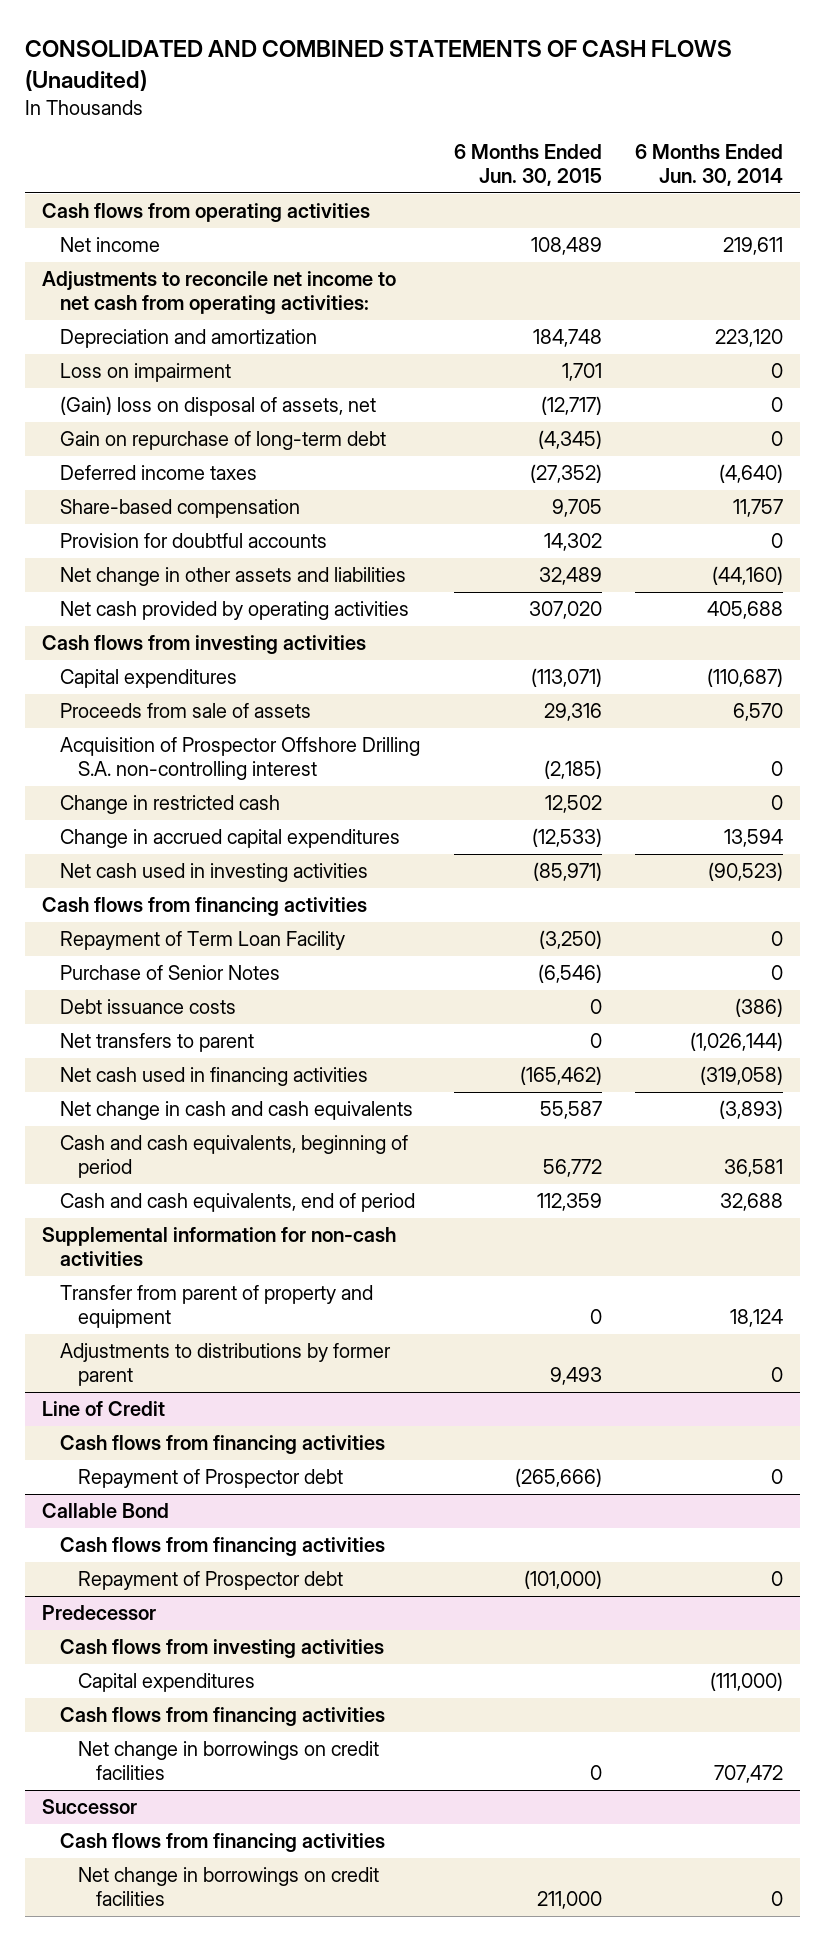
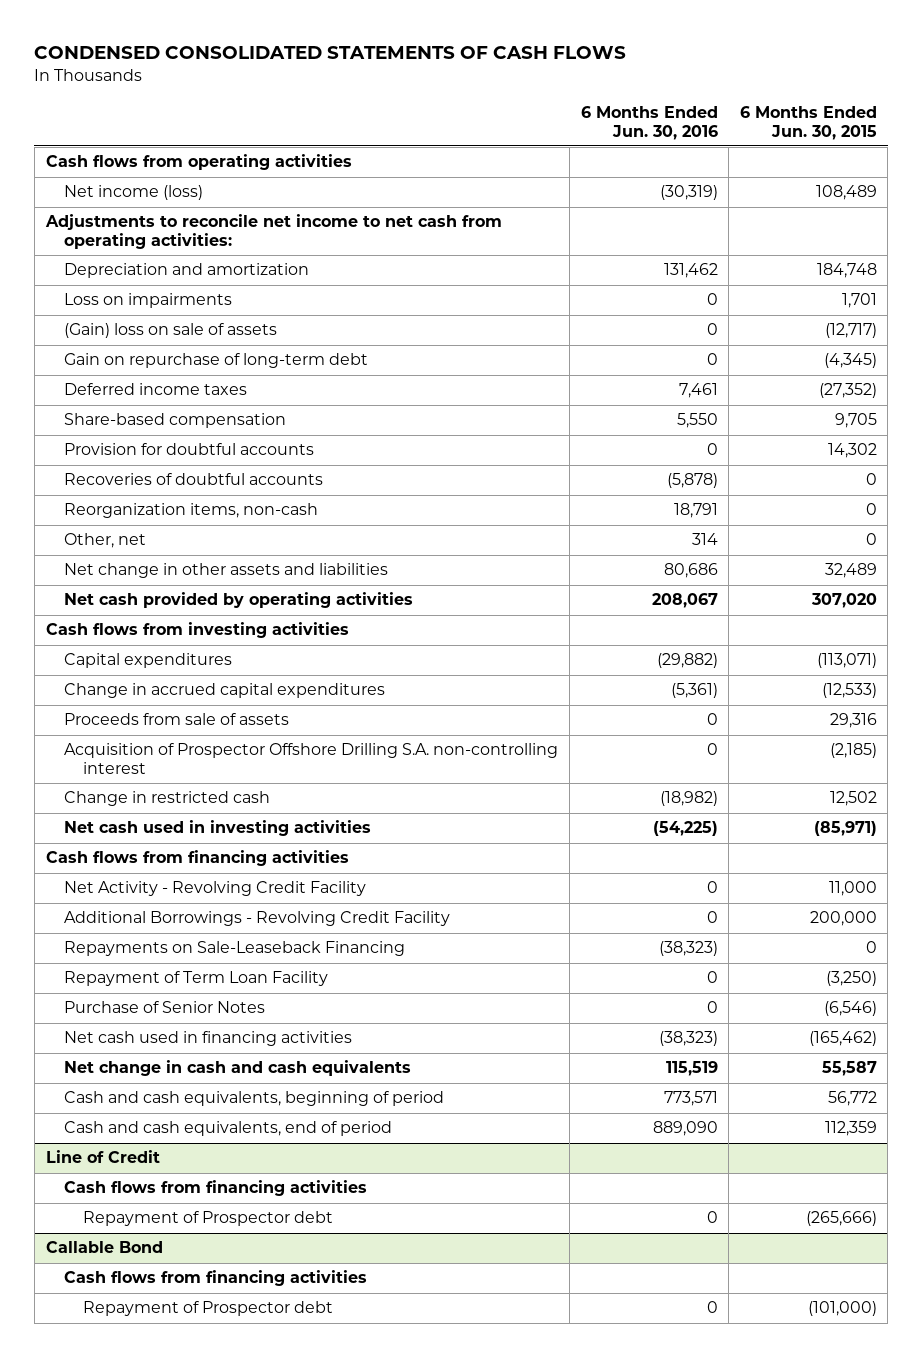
[25,39,733,91] CONSOLIDATED AND COMBINED STATEMENTS OF CASH FLOWS (Unaudited) -> [34,46,627,60] CONDENSED CONSOLIDATED STATEMENTS OF CASH FLOWS
[635,144,784,187] 6 Months Ended Jun. 30, 2014 -> none
none -> [580,105,718,140] 6 Months Ended Jun. 30, 2016
[60,237,161,253] Net income -> [64,185,204,201] Net income (loss)
[60,363,232,383] Loss on impairment -> [64,293,233,309] Loss on impairments
[60,396,377,417] (Gain) loss on disposal of assets, net -> [64,323,278,339] (Gain) loss on sale of assets
none -> [64,473,324,486] Recoveries of doubtful accounts
none -> [64,503,319,519] Reorganization items, non-cash
none -> [64,533,147,549] Other, net
[60,829,401,849] Change in accrued capital expenditures -> [64,683,386,699] Change in accrued capital expenditures
none -> [64,881,367,897] Net Activity - Revolving Credit Facility
none -> [64,911,451,927] Additional Borrowings - Revolving Credit Facility
none -> [64,941,406,957] Repayments on Sale-Leaseback Financing
[60,999,237,1015] Debt issuance costs -> none
[60,1033,255,1053] Net transfers to parent -> none
[42,1227,397,1267] Supplemental information for non-cash activities -> none
[60,1285,374,1329] Transfer from parent of property and equipment -> none
[60,1343,392,1387] Adjustments to distributions by former parent -> none
[42,1605,157,1621] Predecessor -> none
[60,1639,385,1659] Cash flows from investing activities -> none
[78,1673,256,1693] Capital expenditures -> none
[60,1707,386,1727] Cash flows from financing activities -> none
[78,1741,380,1781] Net change in borrowings on credit facilities -> none
[42,1799,138,1815] Successor -> none
[60,1833,386,1853] Cash flows from financing activities -> none
[78,1867,380,1907] Net change in borrowings on credit facilities -> none

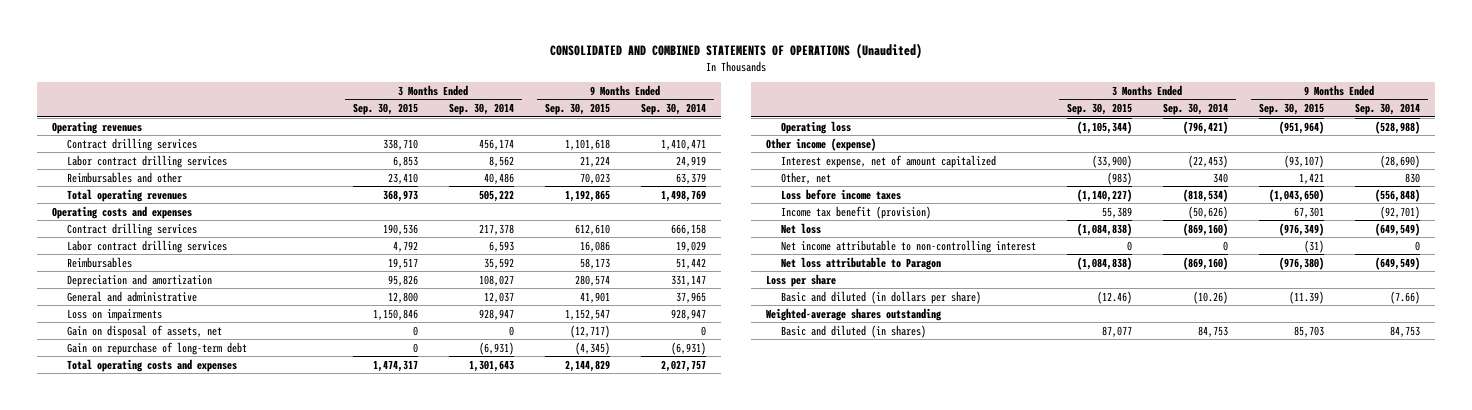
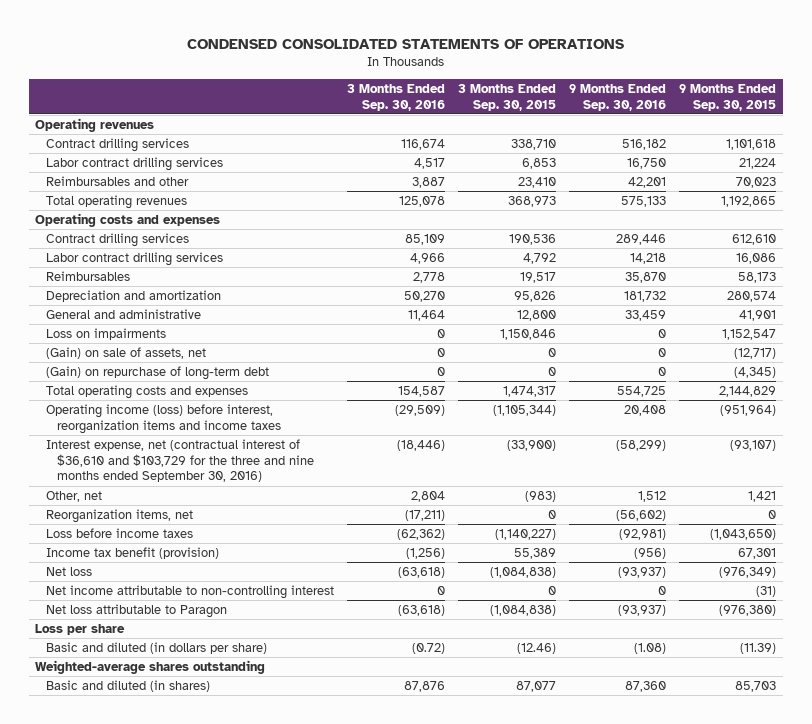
[550,42,923,59] CONSOLIDATED AND COMBINED STATEMENTS OF OPERATIONS (Unaudited) -> [186,38,624,49] CONDENSED CONSOLIDATED STATEMENTS OF OPERATIONS
[448,103,514,116] Sep. 30, 2014 -> none
[640,103,706,116] Sep. 30, 2014 -> none
none -> [347,83,446,111] 3 Months Ended Sep. 30, 2016
none -> [569,83,667,111] 9 Months Ended Sep. 30, 2016
[67,324,223,338] Gain on disposal of assets, net -> [46,346,207,359] (Gain) on sale of assets, net
[67,341,248,355] Gain on repurchase of long-term debt -> [46,365,270,380] (Gain) on repurchase of long-term debt
[766,137,877,151] Other income (expense) -> none
[780,120,851,134] Operating loss -> [46,403,281,434] Operating income (loss) before interest, reorganization items and income taxes
[780,154,996,168] Interest expense, net of amount capitalized -> [46,438,314,483] Interest expense, net (contractual interest of $36,610 and $103,729 for the three and nine months ended September 30, 2016)
none -> [46,508,194,523] Reorganization items, net

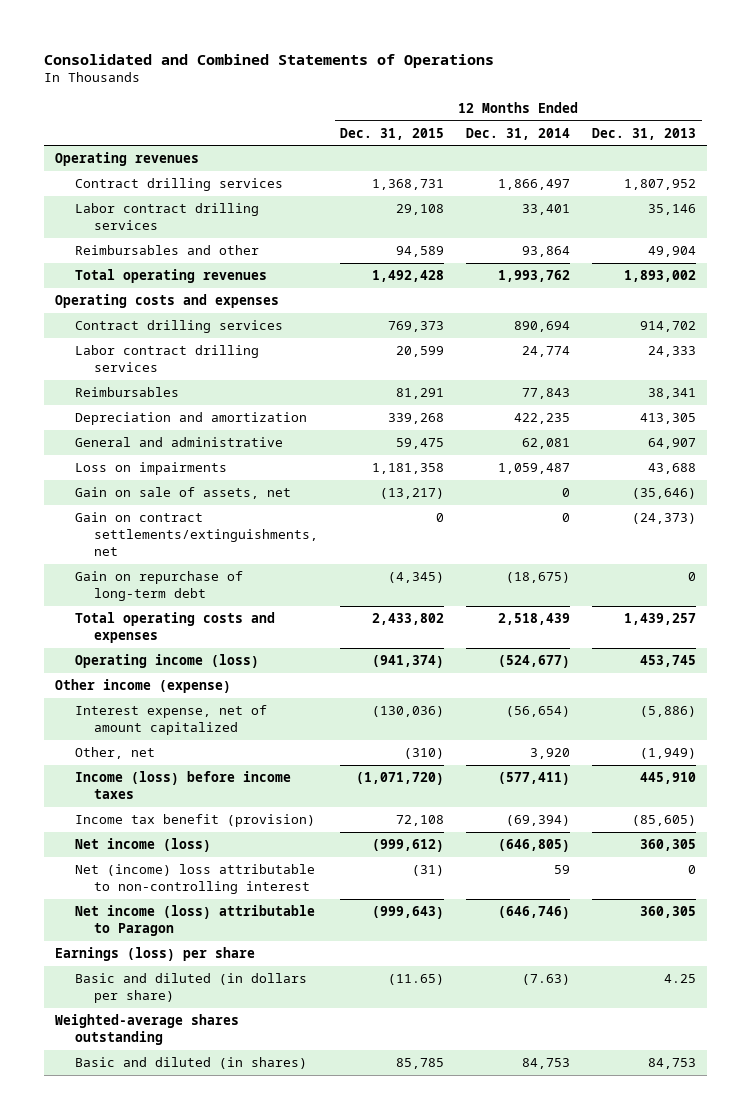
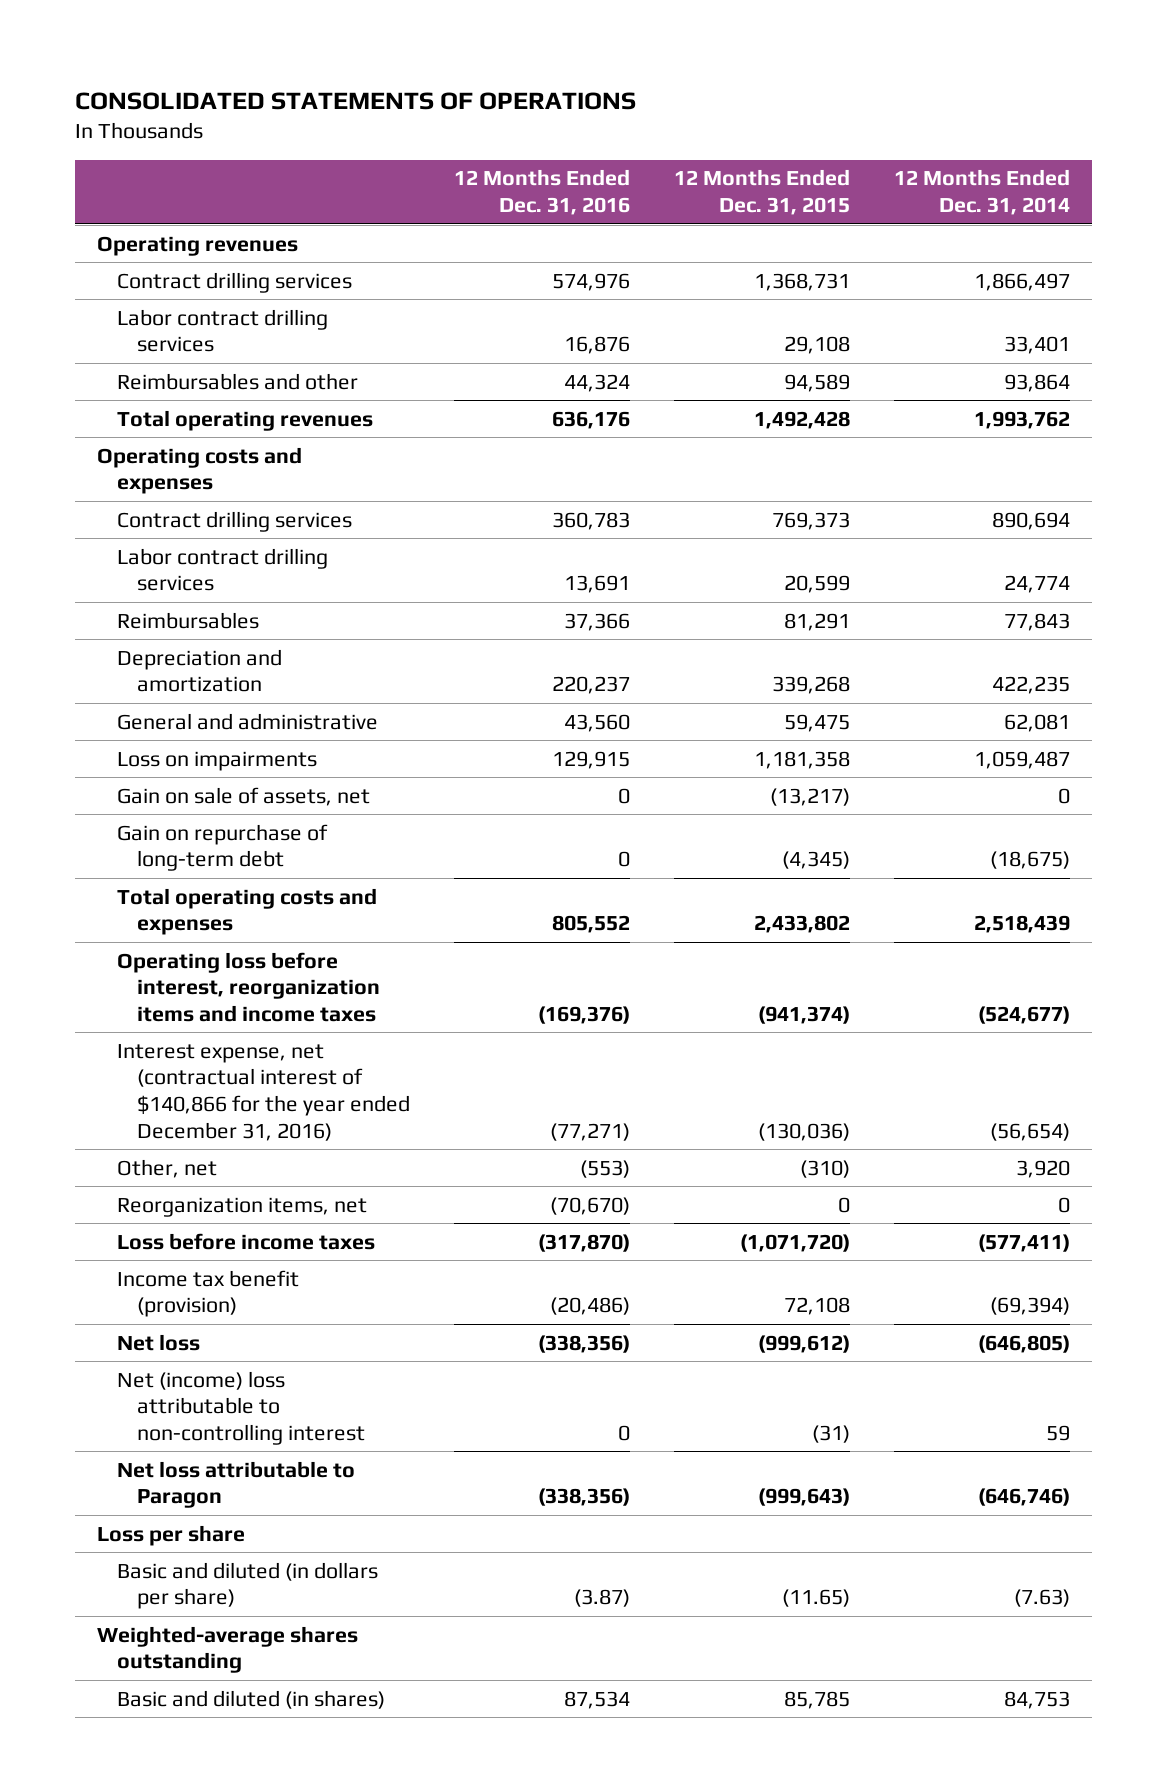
[44,53,495,68] Consolidated and Combined Statements of Operations -> [75,92,637,111] CONSOLIDATED STATEMENTS OF OPERATIONS
[592,127,697,140] Dec. 31, 2013 -> none
none -> [454,169,631,216] 12 Months Ended Dec. 31, 2016
[74,512,319,557] Gain on contract settlements/extinguishments, net -> none
[55,679,232,694] Other income (expense) -> none
[74,654,259,669] Operating income (loss) -> [117,951,381,1022] Operating loss before interest, reorganization items and income taxes
[74,705,267,736] Interest expense, net of amount capitalized -> [117,1043,411,1141] Interest expense, net (contractual interest of $140,866 for the year ended December 31, 2016)
none -> [117,1196,368,1217] Reorganization items, net
[74,771,291,800] Income (loss) before income taxes -> [117,1232,376,1250] Loss before income taxes
[74,838,211,853] Net income (loss) -> [117,1333,201,1351] Net loss
[74,905,315,937] Net income (loss) attributable to Paragon -> [117,1460,356,1509] Net loss attributable to Paragon
[55,947,256,962] Earnings (loss) per share -> [97,1524,246,1546] Loss per share

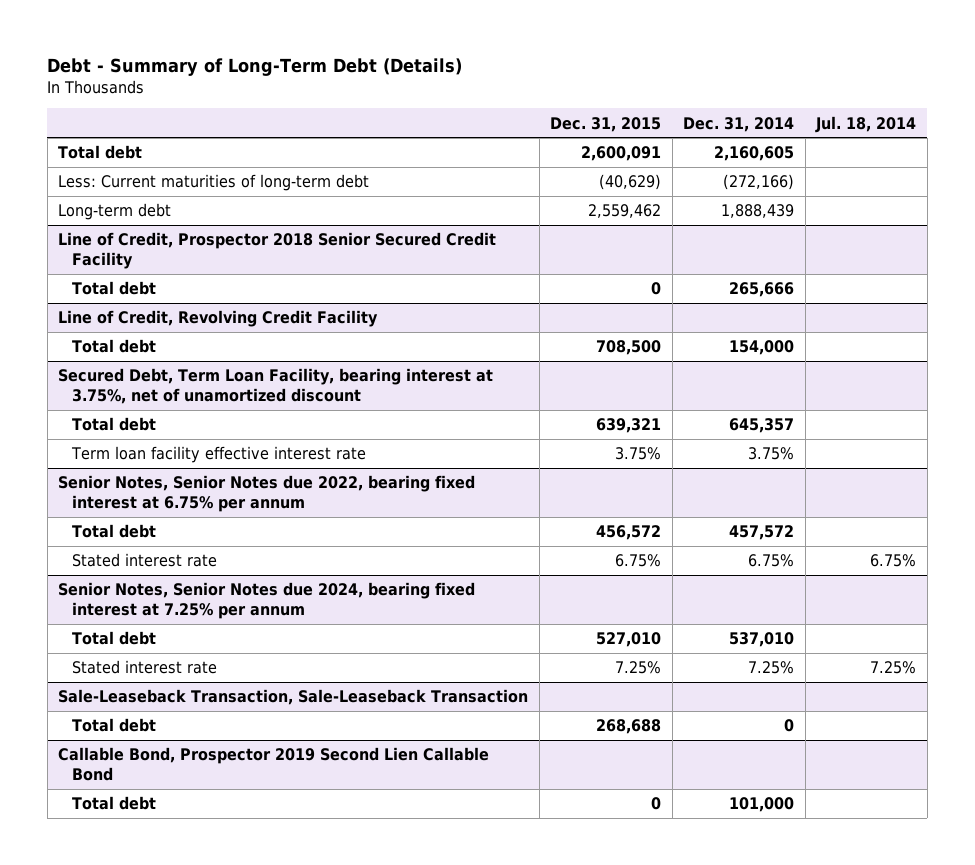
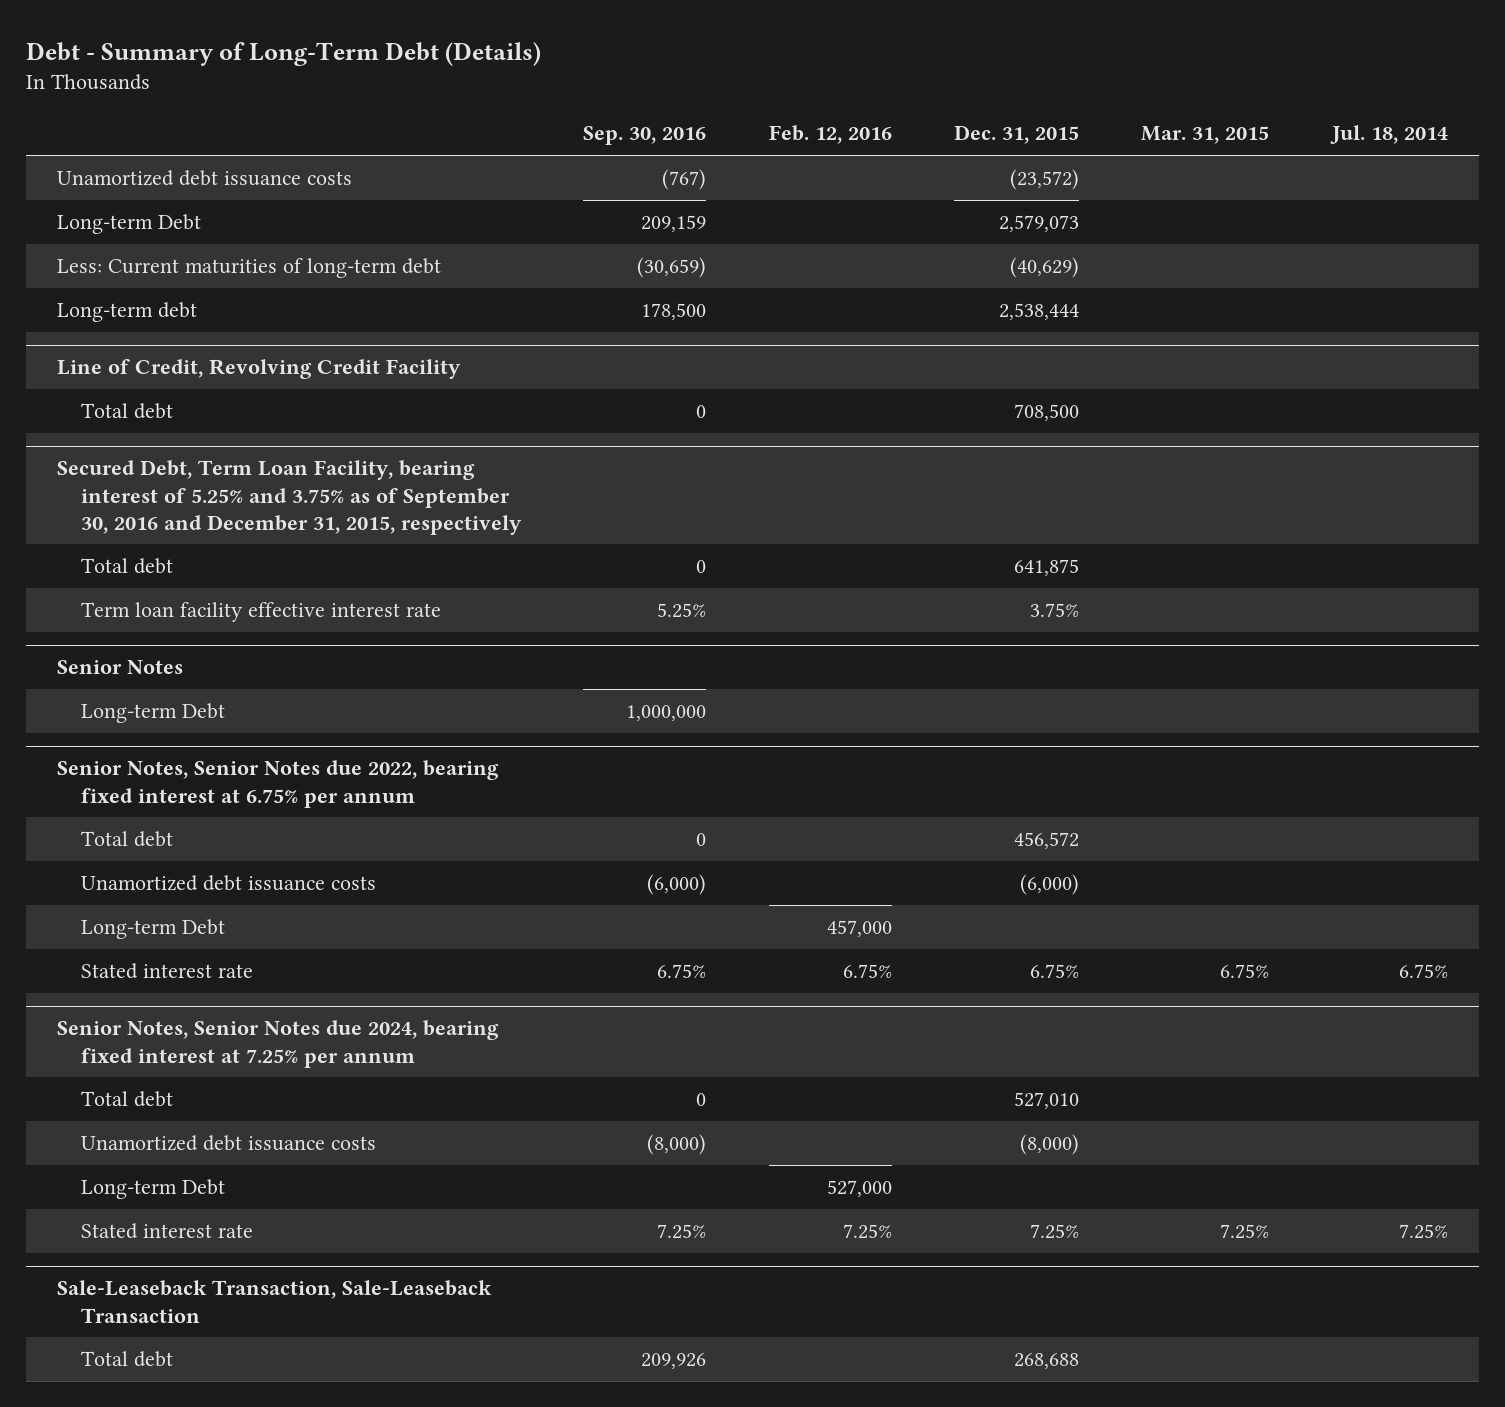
[683,116,795,132] Dec. 31, 2014 -> none
none -> [583,126,707,146] Sep. 30, 2016
none -> [768,125,892,145] Feb. 12, 2016
none -> [1141,126,1270,145] Mar. 31, 2015
none -> [56,169,352,186] Unamortized debt issuance costs
[58,145,143,160] Total debt -> [56,213,201,234] Long-term Debt
[581,146,662,162] 2,600,091 -> [998,214,1079,232] 2,579,073
[58,232,497,269] Line of Credit, Prospector 2018 Senior Secured Credit Facility -> none
[72,281,157,296] Total debt -> none
[588,204,662,219] 2,559,462 -> [998,302,1079,320] 2,538,444
[58,368,494,404] Secured Debt, Term Loan Facility, bearing interest at 3.75%, net of unamortized discount -> none
none -> [56,460,522,535] Secured Debt, Term Loan Facility, bearing interest of 5.25% and 3.75% as of September 30, 2016 and December 31, 2015, respectively
[596,418,662,434] 639,321 -> [1013,558,1079,576] 641,875
none -> [56,660,183,675] Senior Notes
none -> [80,702,225,723] Long-term Debt
none -> [80,874,376,891] Unamortized debt issuance costs
none -> [80,918,225,939] Long-term Debt
none -> [80,1134,376,1151] Unamortized debt issuance costs
none -> [80,1178,225,1199] Long-term Debt
[58,747,490,781] Callable Bond, Prospector 2019 Second Lien Callable Bond -> none
[72,796,157,811] Total debt -> none

